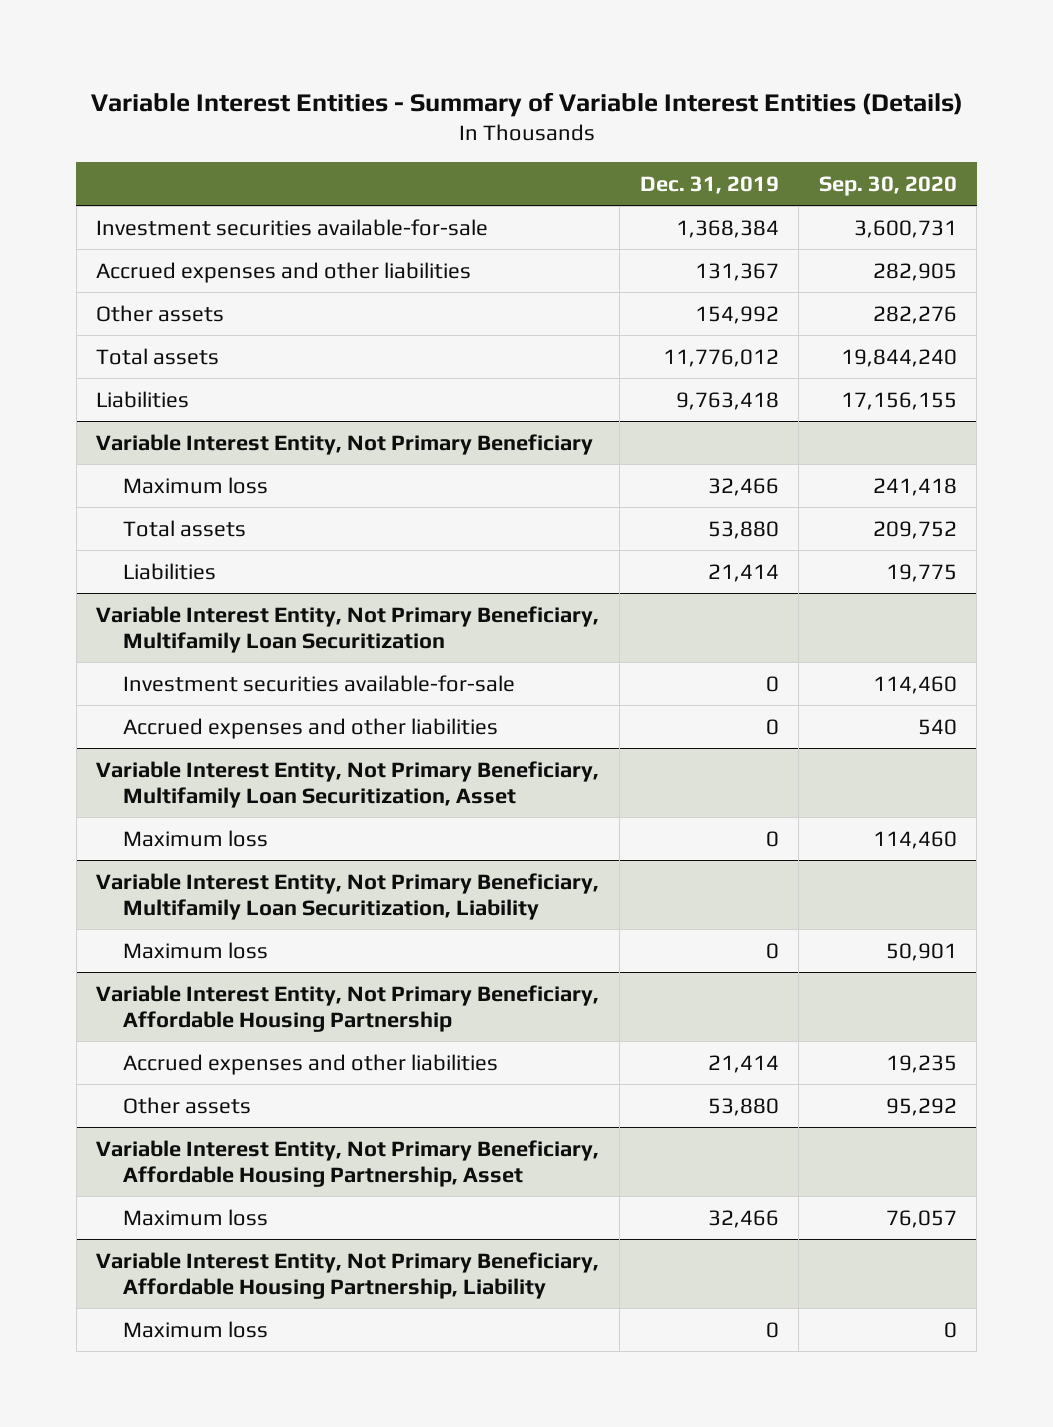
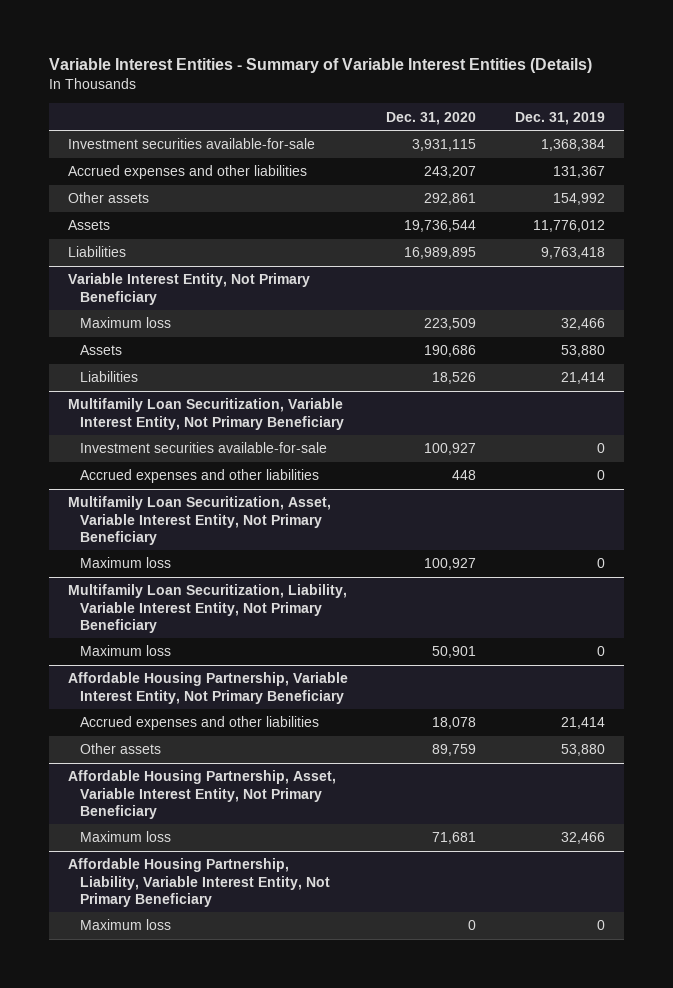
[818,176,957,197] Sep. 30, 2020 -> none
none -> [386,111,477,125] Dec. 31, 2020
[96,347,220,365] Total assets -> [67,220,110,231] Assets
[123,519,247,537] Total assets -> [80,345,123,356] Assets
[96,605,600,653] Variable Interest Entity, Not Primary Beneficiary, Multifamily Loan Securitization -> [67,398,345,430] Multifamily Loan Securitization, Variable Interest Entity, Not Primary Beneficiary
[96,760,600,808] Variable Interest Entity, Not Primary Beneficiary, Multifamily Loan Securitization, Asset -> [67,496,331,545] Multifamily Loan Securitization, Asset, Variable Interest Entity, Not Primary Beneficiary
[96,872,600,920] Variable Interest Entity, Not Primary Beneficiary, Multifamily Loan Securitization, Liability -> [67,584,347,633] Multifamily Loan Securitization, Liability, Variable Interest Entity, Not Primary Beneficiary
[96,984,600,1032] Variable Interest Entity, Not Primary Beneficiary, Affordable Housing Partnership -> [67,672,348,704] Affordable Housing Partnership, Variable Interest Entity, Not Primary Beneficiary
[96,1139,600,1187] Variable Interest Entity, Not Primary Beneficiary, Affordable Housing Partnership, Asset -> [67,770,336,819] Affordable Housing Partnership, Asset, Variable Interest Entity, Not Primary Beneficiary
[96,1251,600,1299] Variable Interest Entity, Not Primary Beneficiary, Affordable Housing Partnership, Liability -> [67,858,331,907] Affordable Housing Partnership, Liability, Variable Interest Entity, Not Primary Beneficiary

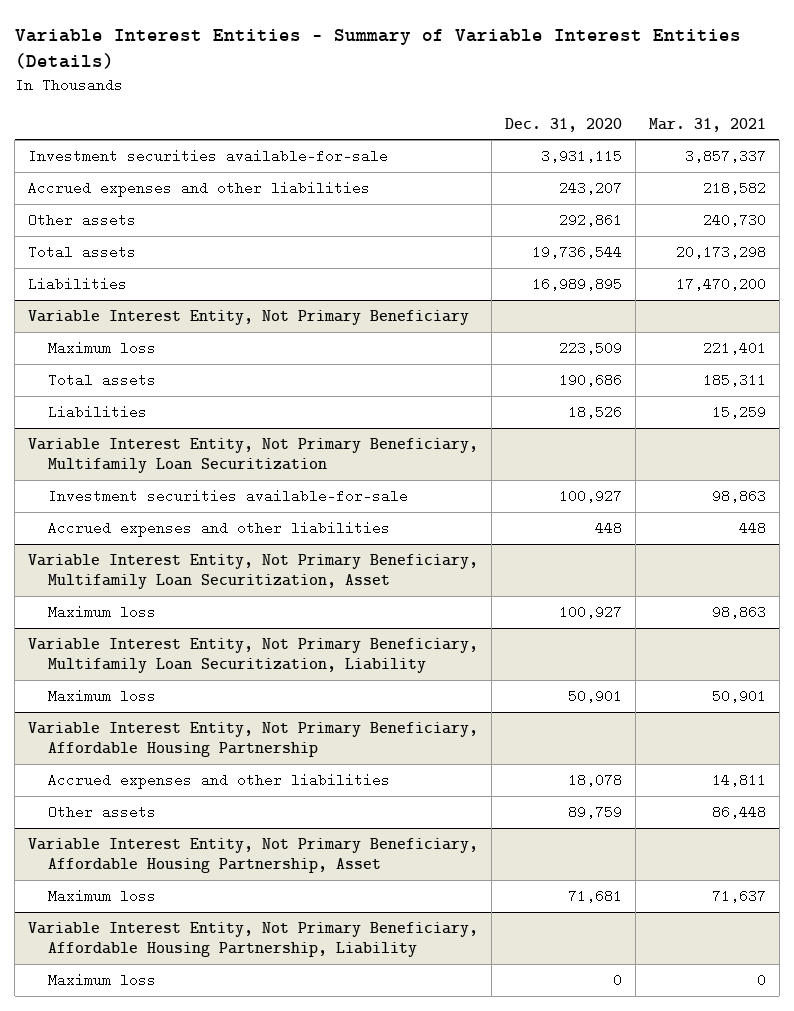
[514,111,605,125] Dec. 31, 2019 -> none
none -> [648,117,766,132] Mar. 31, 2021
[67,220,110,231] Assets -> [27,245,136,260] Total assets
[80,345,123,356] Assets -> [48,373,157,388] Total assets
[67,398,345,430] Multifamily Loan Securitization, Variable Interest Entity, Not Primary Beneficiary -> [27,438,478,474] Variable Interest Entity, Not Primary Beneficiary, Multifamily Loan Securitization
[67,496,331,545] Multifamily Loan Securitization, Asset, Variable Interest Entity, Not Primary Beneficiary -> [27,554,478,590] Variable Interest Entity, Not Primary Beneficiary, Multifamily Loan Securitization, Asset
[67,584,347,633] Multifamily Loan Securitization, Liability, Variable Interest Entity, Not Primary Beneficiary -> [27,638,478,674] Variable Interest Entity, Not Primary Beneficiary, Multifamily Loan Securitization, Liability
[67,672,348,704] Affordable Housing Partnership, Variable Interest Entity, Not Primary Beneficiary -> [27,722,478,758] Variable Interest Entity, Not Primary Beneficiary, Affordable Housing Partnership
[67,770,336,819] Affordable Housing Partnership, Asset, Variable Interest Entity, Not Primary Beneficiary -> [27,838,478,874] Variable Interest Entity, Not Primary Beneficiary, Affordable Housing Partnership, Asset
[67,858,331,907] Affordable Housing Partnership, Liability, Variable Interest Entity, Not Primary Beneficiary -> [27,922,478,958] Variable Interest Entity, Not Primary Beneficiary, Affordable Housing Partnership, Liability

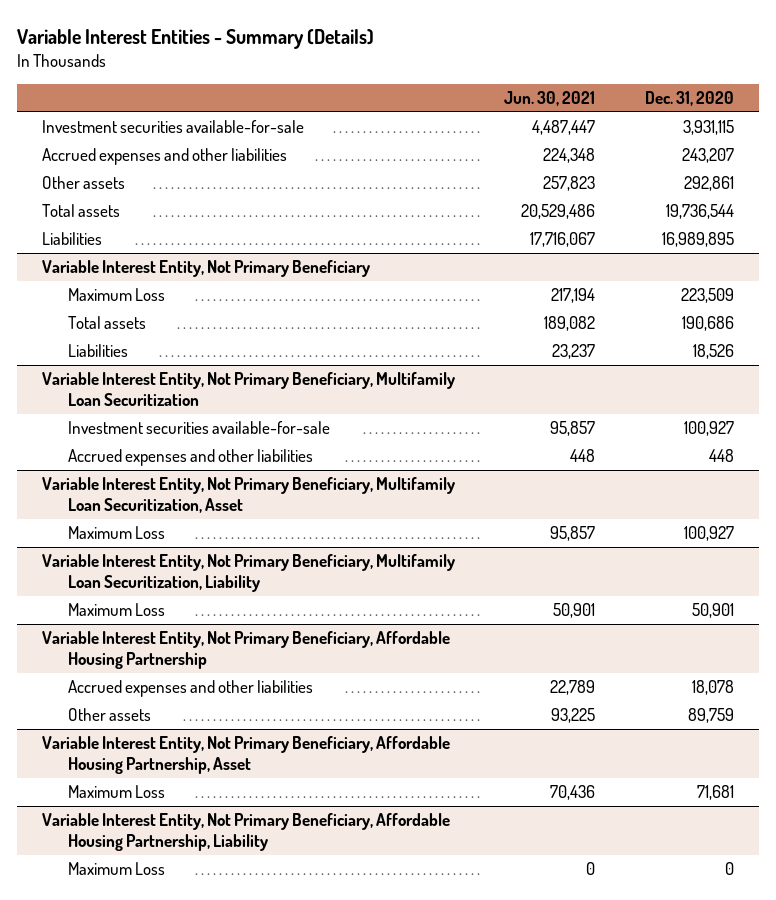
[14,29,741,70] Variable Interest Entities - Summary of Variable Interest Entities (Details) -> [17,28,375,49] Variable Interest Entities - Summary (Details)
[648,117,766,132] Mar. 31, 2021 -> none
none -> [504,90,596,106] Jun. 30, 2021
[48,341,157,356] Maximum loss -> [67,288,165,302] Maximum Loss
[48,605,157,620] Maximum loss -> [67,526,165,540] Maximum Loss
[48,689,157,704] Maximum loss -> [67,603,165,617] Maximum Loss
[48,889,157,904] Maximum loss -> [67,785,165,799] Maximum Loss
[48,973,157,988] Maximum loss -> [67,862,165,876] Maximum Loss

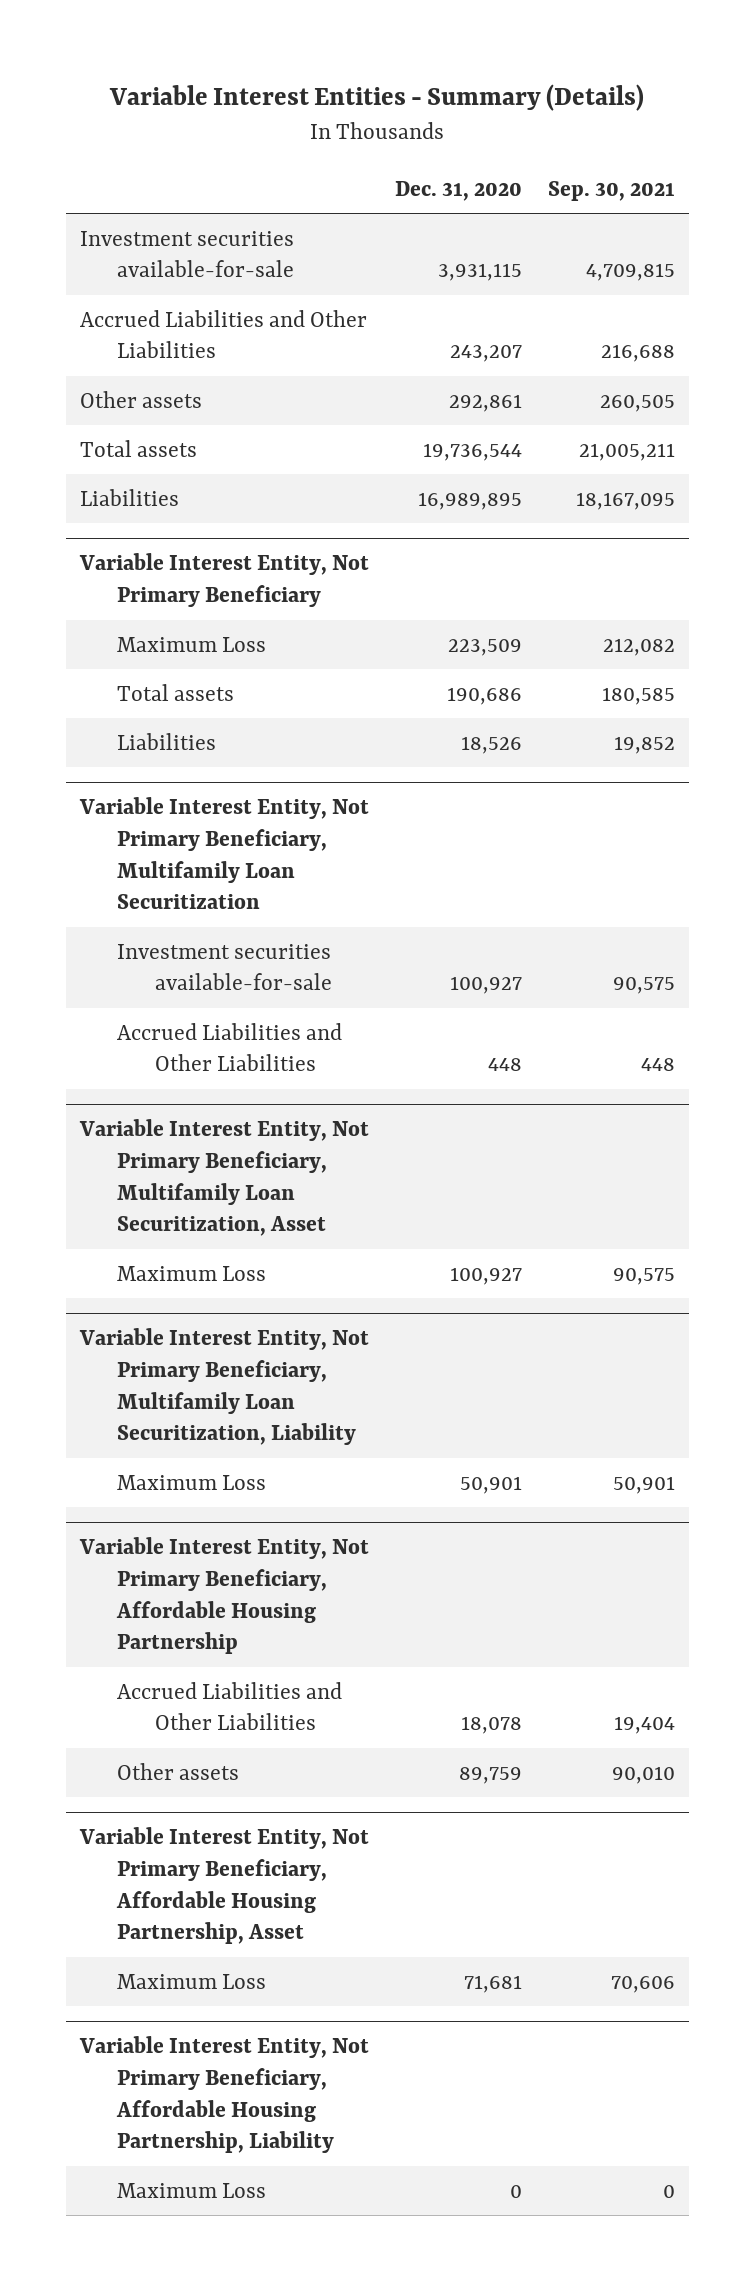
[504,90,596,106] Jun. 30, 2021 -> none
none -> [548,180,676,201] Sep. 30, 2021
[42,148,288,166] Accrued expenses and other liabilities -> [79,309,367,359] Accrued Liabilities and Other Liabilities
[67,449,313,467] Accrued expenses and other liabilities -> [117,1022,343,1072] Accrued Liabilities and Other Liabilities
[67,680,313,698] Accrued expenses and other liabilities -> [117,1681,343,1731] Accrued Liabilities and Other Liabilities

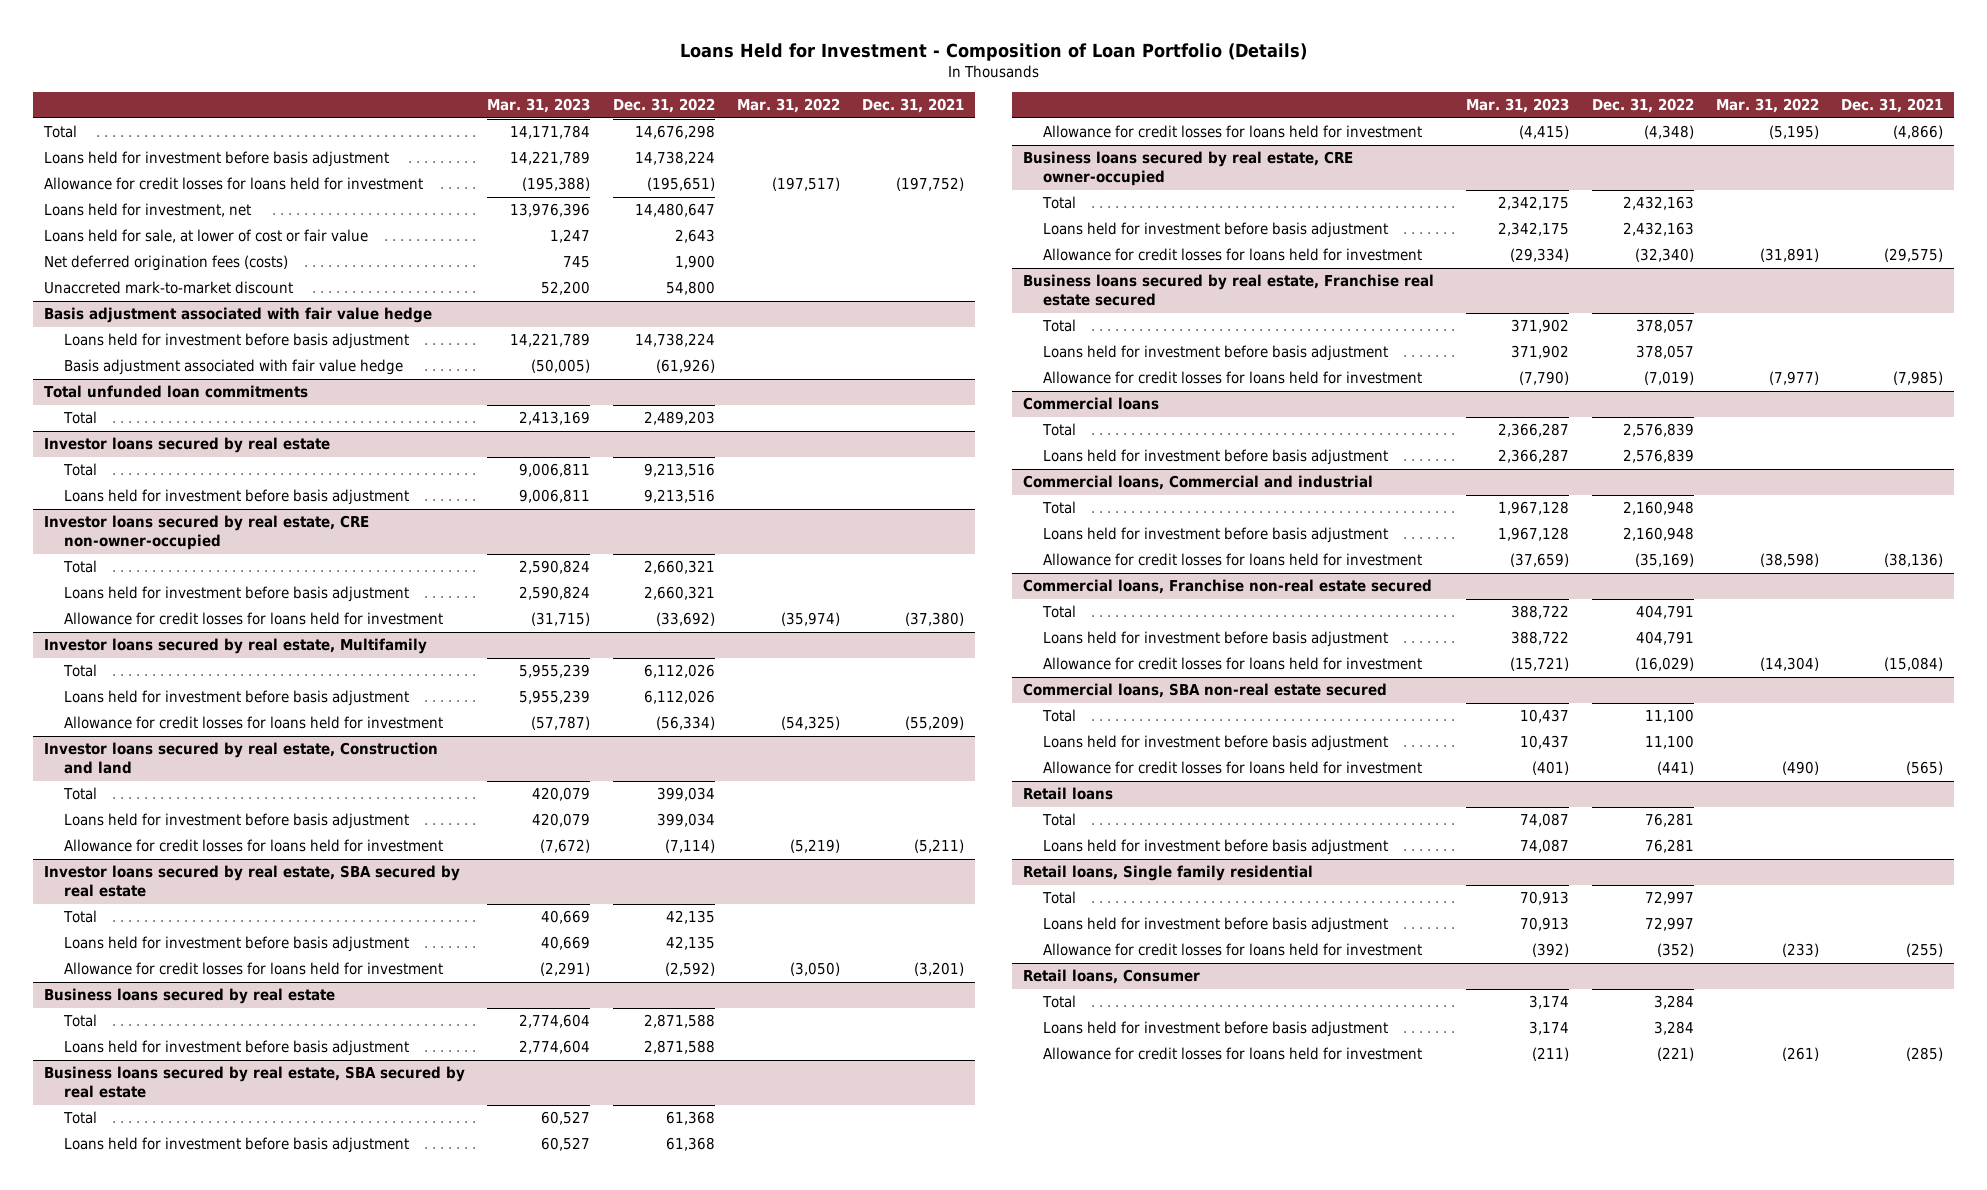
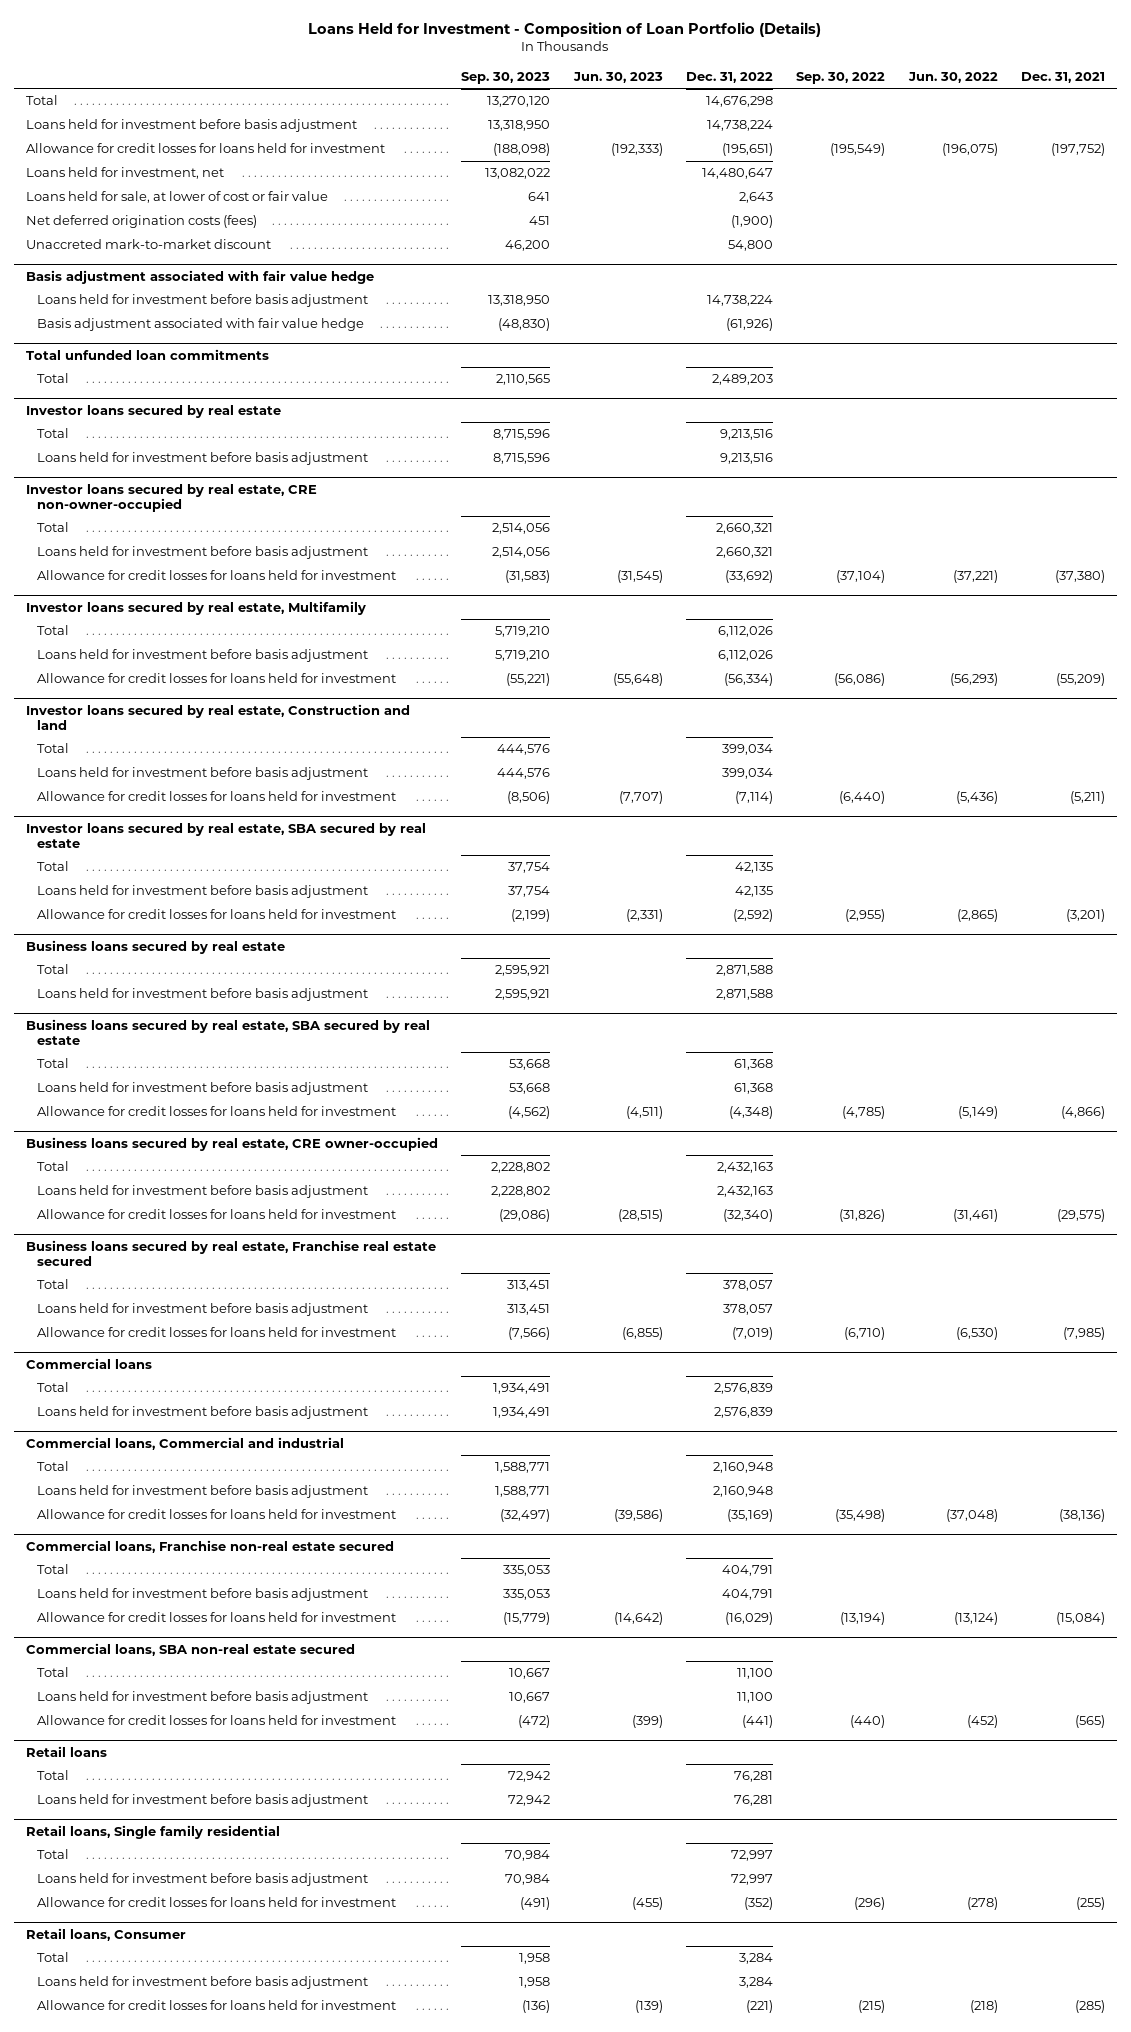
[487,98,591,114] Mar. 31, 2023 -> none
[736,98,840,114] Mar. 31, 2022 -> none
none -> [461,71,551,84] Sep. 30, 2023
none -> [572,71,663,83] Jun. 30, 2023
none -> [796,71,886,84] Sep. 30, 2022
none -> [907,71,998,83] Jun. 30, 2022
[44,255,289,272] Net deferred origination fees (costs) -> [25,215,257,229] Net deferred origination costs (fees)
[674,255,715,270] 1,900 -> [730,215,773,229] (1,900)

